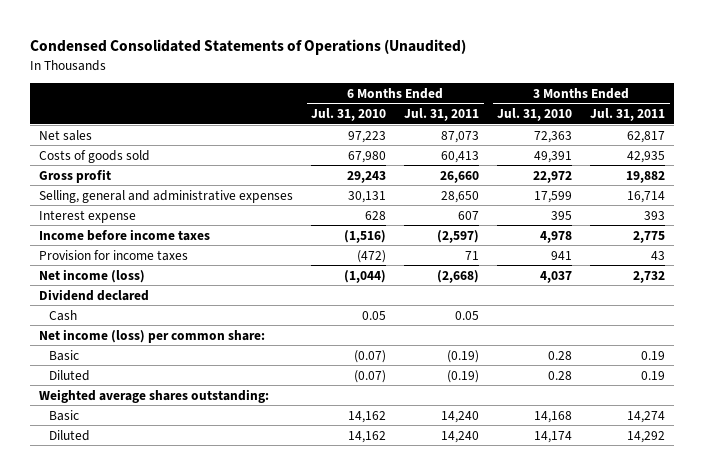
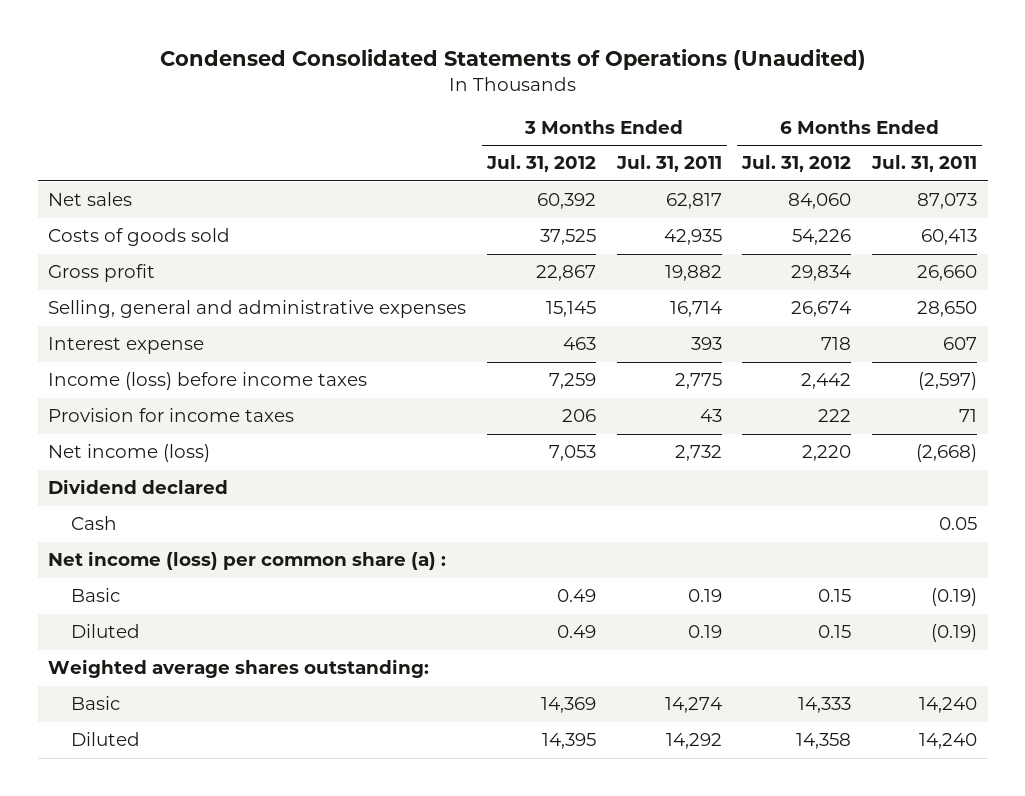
[311,108,387,122] Jul. 31, 2010 -> none
[497,108,573,122] Jul. 31, 2010 -> none
none -> [485,155,596,173] Jul. 31, 2012
none -> [741,155,852,173] Jul. 31, 2012
[39,228,211,241] Income before income taxes -> [48,372,368,391] Income (loss) before income taxes
[39,328,266,343] Net income (loss) per common share: -> [48,551,447,571] Net income (loss) per common share (a) :

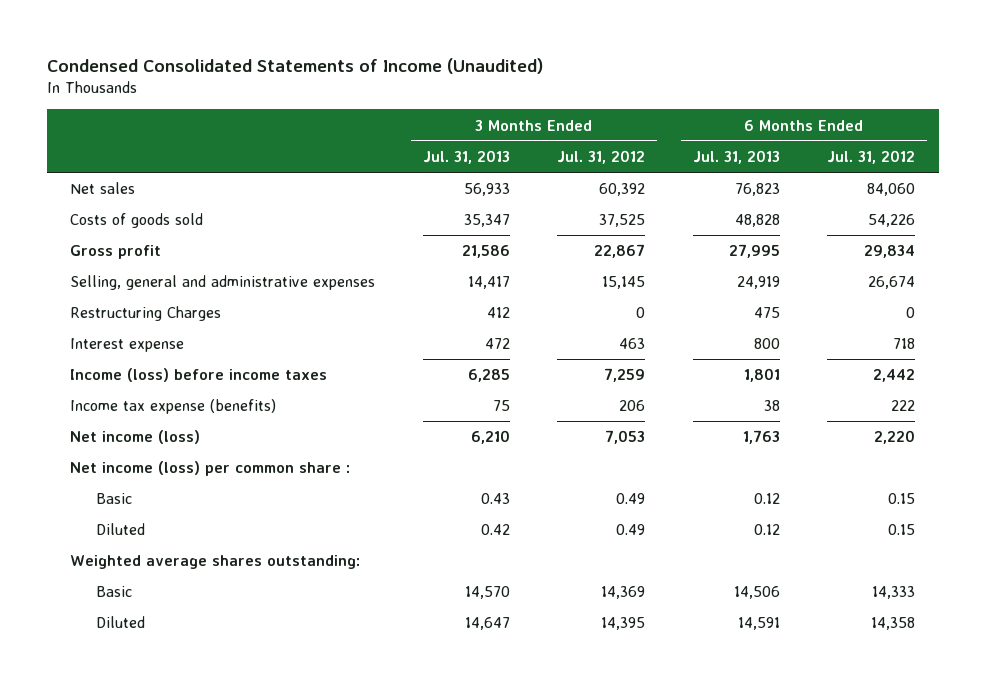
[159,49,866,71] Condensed Consolidated Statements of Operations (Unaudited) -> [46,57,543,74] Condensed Consolidated Statements of Income (Unaudited)
[615,155,722,173] Jul. 31, 2011 -> none
[871,155,978,173] Jul. 31, 2011 -> none
none -> [422,149,510,164] Jul. 31, 2013
none -> [692,149,780,164] Jul. 31, 2013
none -> [70,306,222,322] Restructuring Charges
[48,408,295,423] Provision for income taxes -> [70,399,277,415] Income tax expense (benefits)
[48,479,229,495] Dividend declared -> none
[70,516,117,531] Cash -> none
[48,551,447,571] Net income (loss) per common share (a) : -> [70,461,351,477] Net income (loss) per common share :

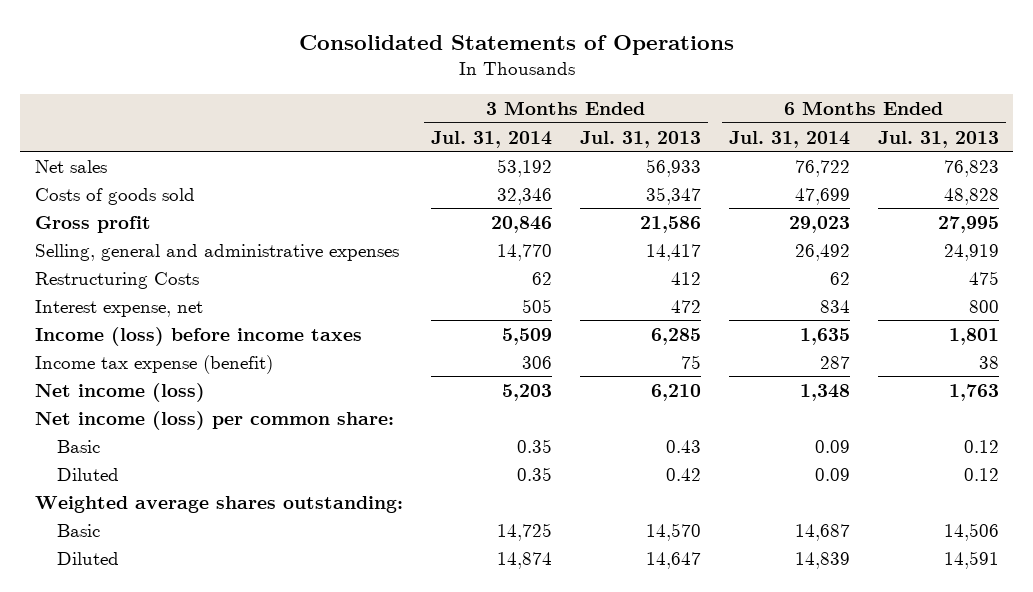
[46,57,543,74] Condensed Consolidated Statements of Income (Unaudited) -> [298,34,734,55] Consolidated Statements of Operations
[557,149,646,164] Jul. 31, 2012 -> none
[827,149,916,164] Jul. 31, 2012 -> none
none -> [430,130,552,148] Jul. 31, 2014
none -> [728,130,850,148] Jul. 31, 2014
[70,306,222,322] Restructuring Charges -> [34,271,199,289] Restructuring Costs
[70,338,185,353] Interest expense -> [34,299,203,317] Interest expense, net
[70,399,277,415] Income tax expense (benefits) -> [34,354,273,374] Income tax expense (benefit)
[70,461,351,477] Net income (loss) per common share : -> [34,410,394,430] Net income (loss) per common share:

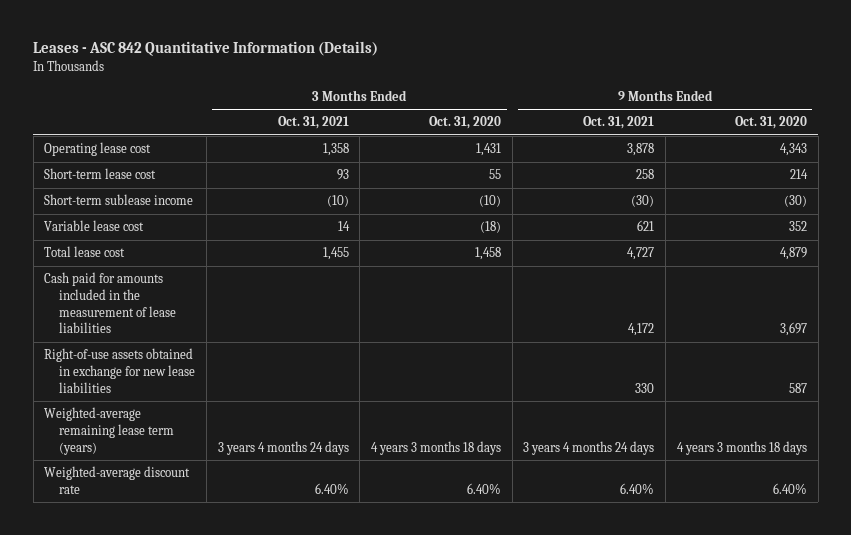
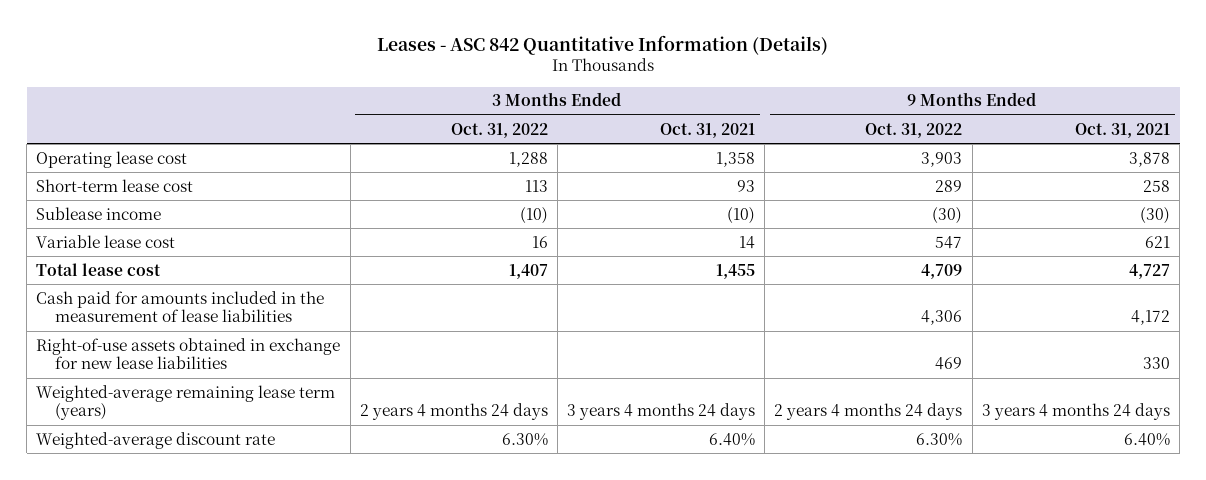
[429,116,502,130] Oct. 31, 2020 -> none
[734,116,807,130] Oct. 31, 2020 -> none
none -> [450,122,548,138] Oct. 31, 2022
none -> [865,122,963,138] Oct. 31, 2022
[44,194,194,206] Short-term sublease income -> [36,206,162,220] Sublease income

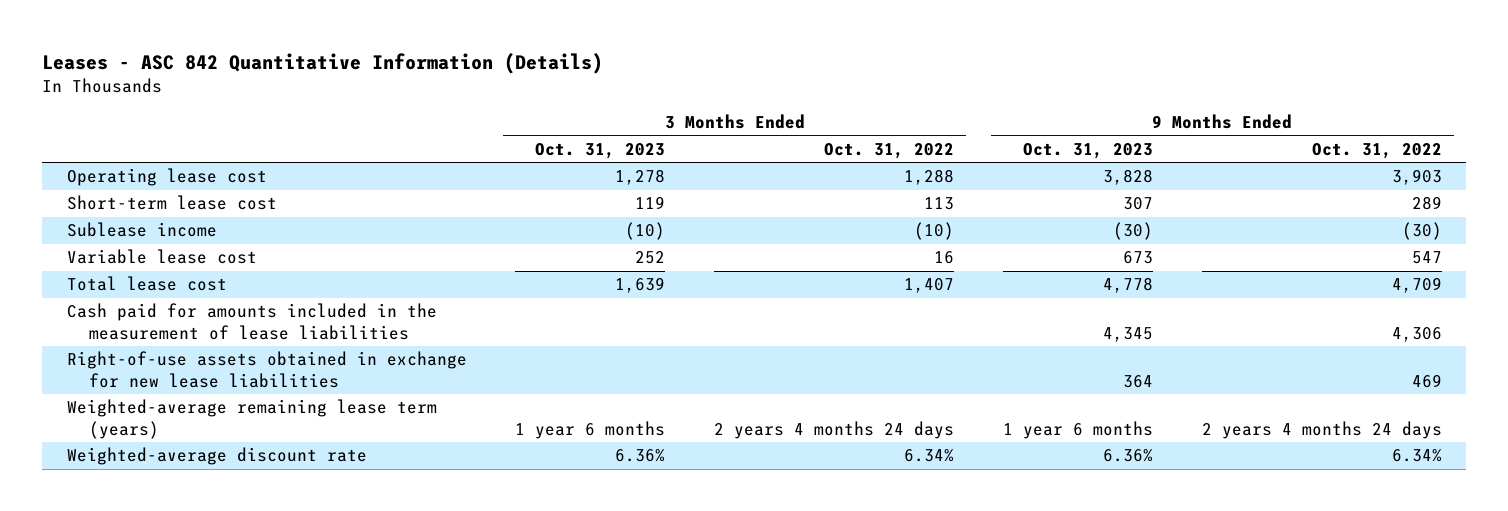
[660,122,756,138] Oct. 31, 2021 -> none
[1074,122,1170,138] Oct. 31, 2021 -> none
none -> [535,142,666,159] Oct. 31, 2023
none -> [1023,142,1154,159] Oct. 31, 2023
[501,432,548,446] 6.30% -> [904,449,955,463] 6.34%
[916,432,963,446] 6.30% -> [1391,449,1442,463] 6.34%

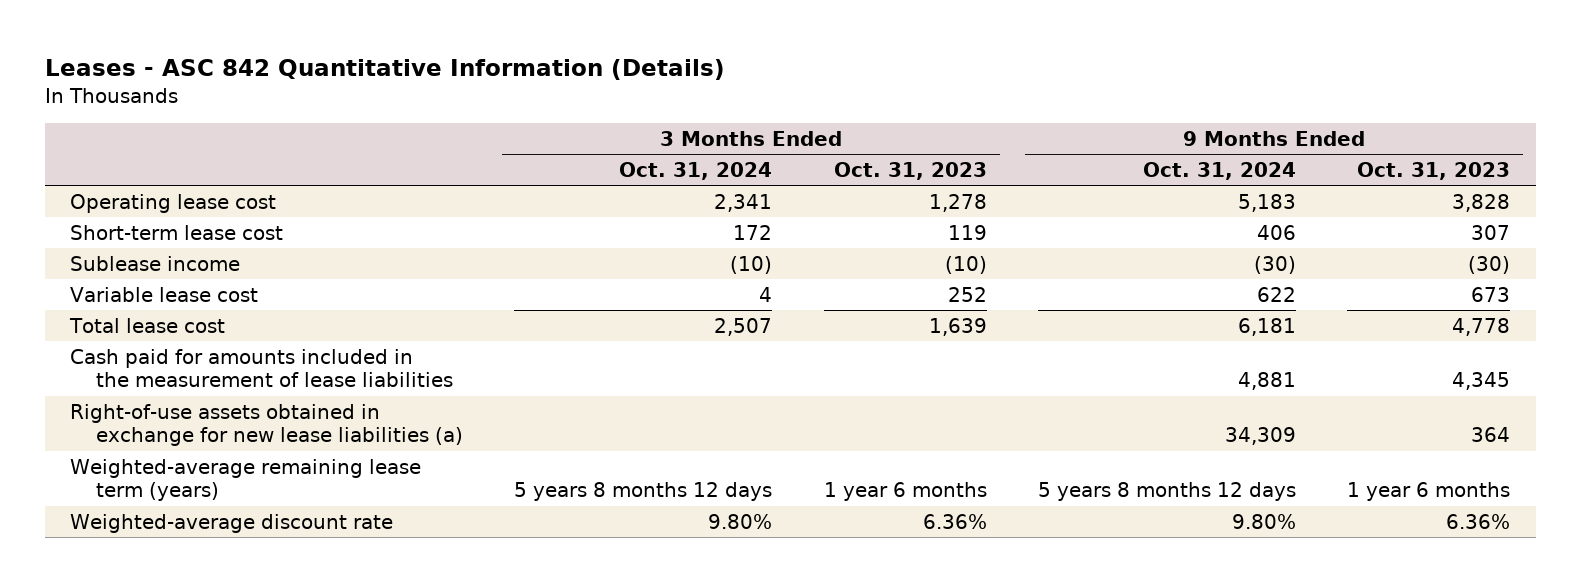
[824,142,955,159] Oct. 31, 2022 -> none
[1311,142,1442,159] Oct. 31, 2022 -> none
none -> [619,162,773,181] Oct. 31, 2024
none -> [1143,162,1297,181] Oct. 31, 2024
[66,351,467,388] Right-of-use assets obtained in exchange for new lease liabilities -> [70,403,464,447] Right-of-use assets obtained in exchange for new lease liabilities (a)

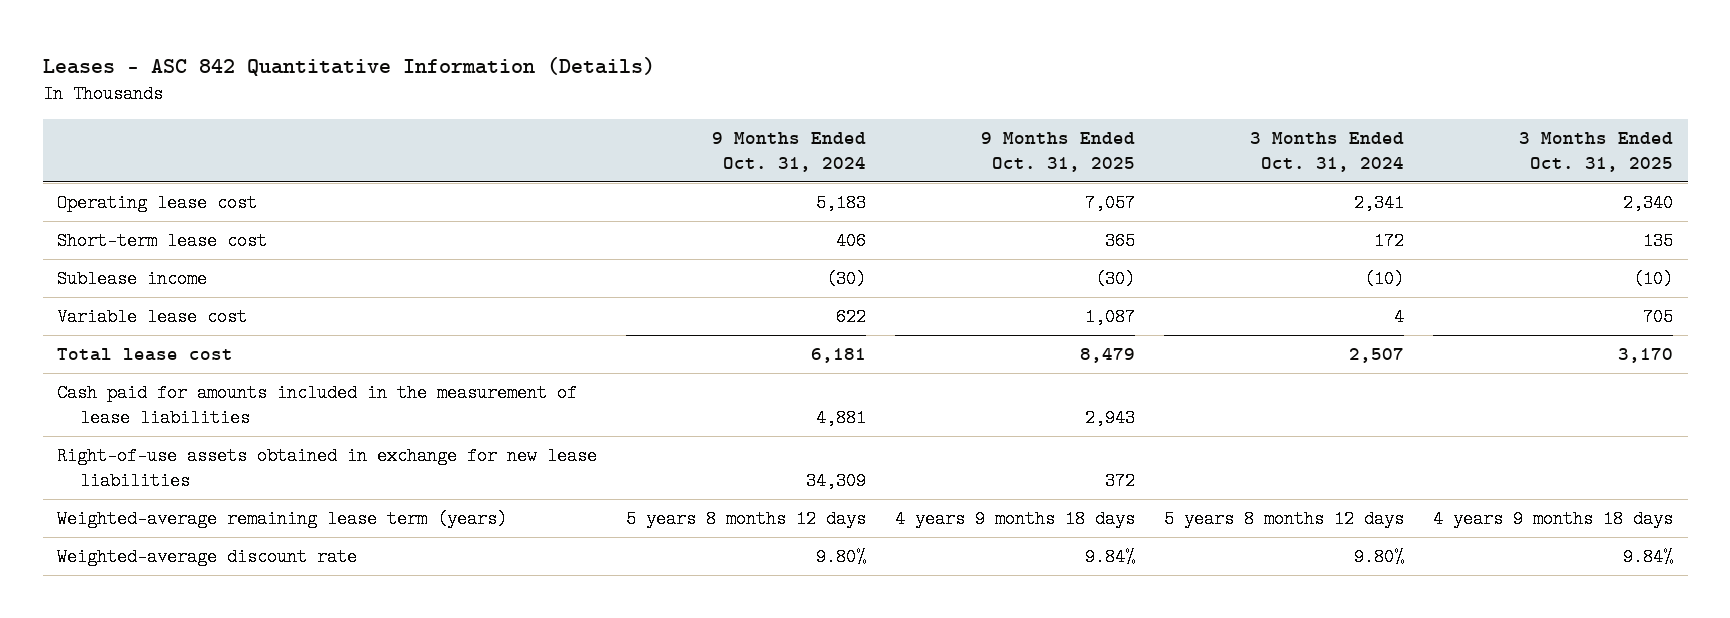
[833,162,987,181] Oct. 31, 2023 -> none
[1357,162,1511,181] Oct. 31, 2023 -> none
none -> [981,131,1136,172] 9 Months Ended Oct. 31, 2025
none -> [1519,131,1674,172] 3 Months Ended Oct. 31, 2025
[70,403,464,447] Right-of-use assets obtained in exchange for new lease liabilities (a) -> [57,446,598,491] Right-of-use assets obtained in exchange for new lease liabilities

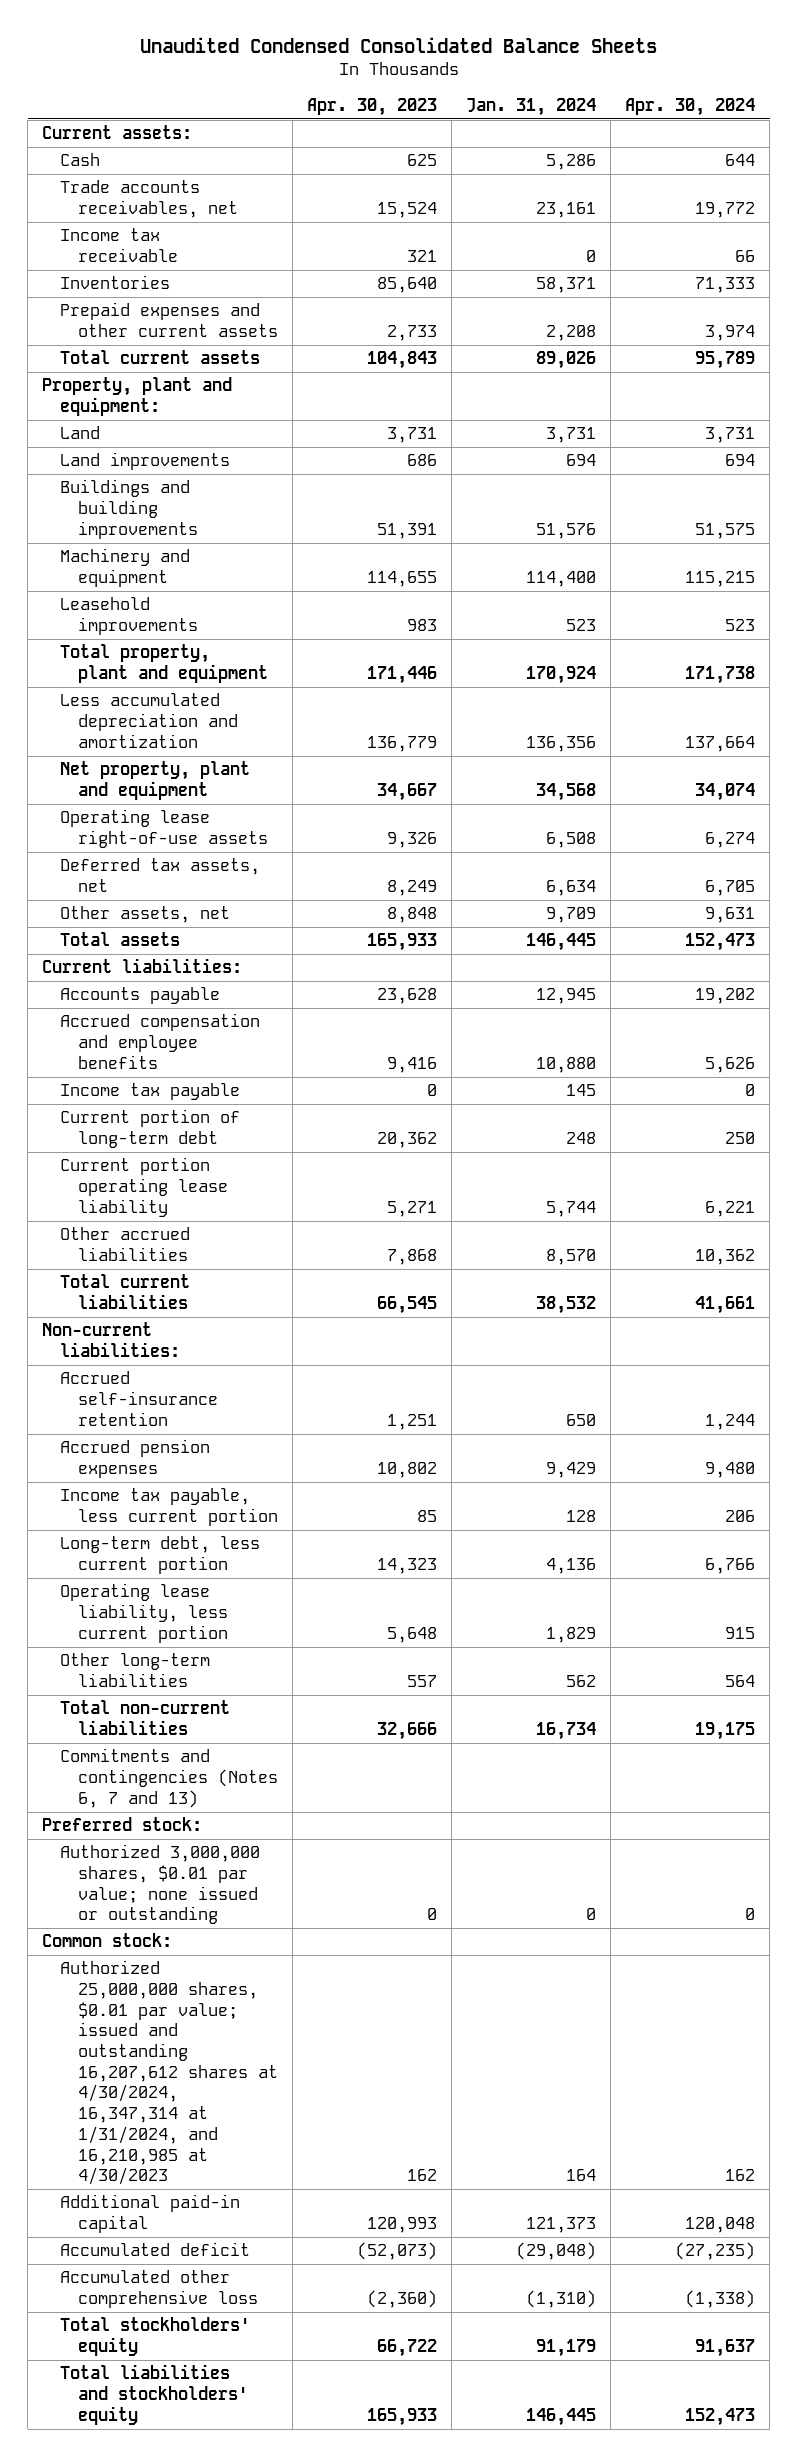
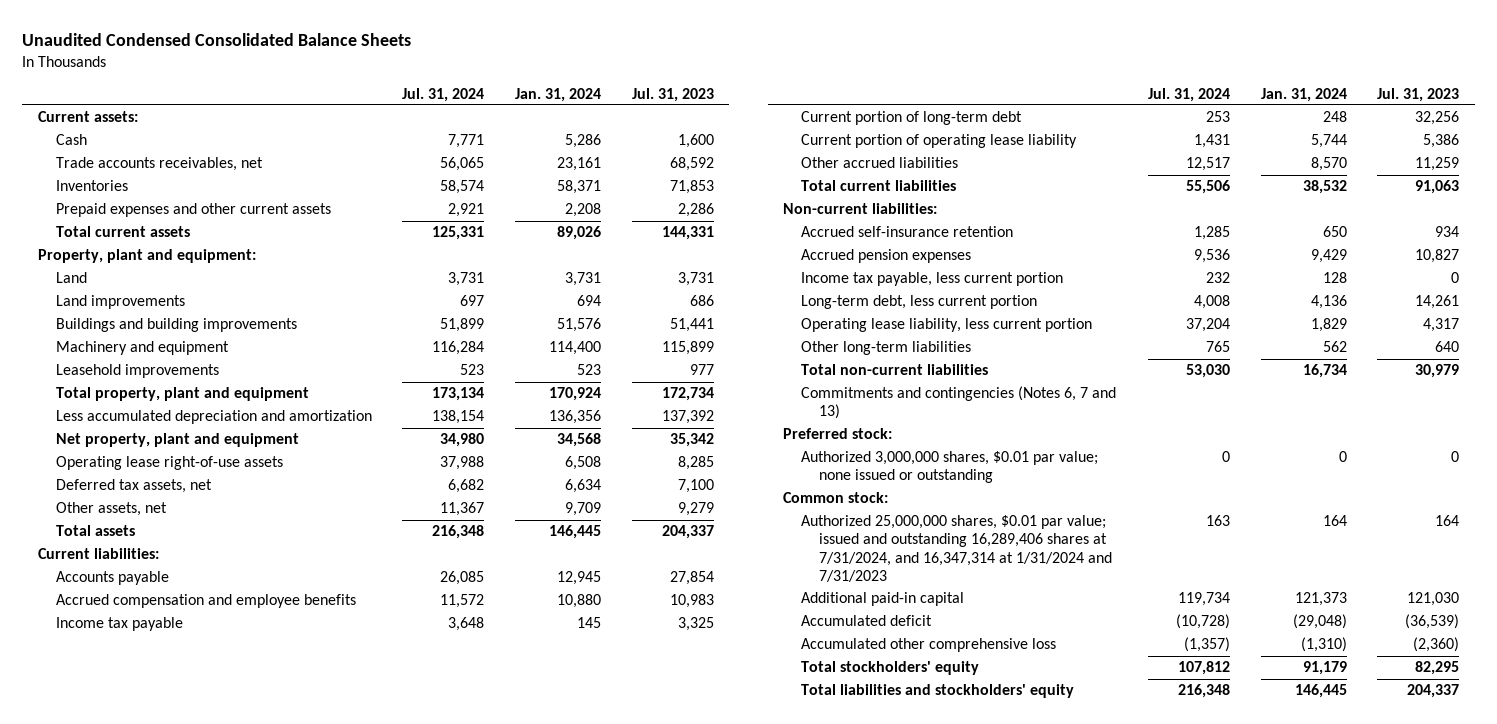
[307,98,438,117] Apr. 30, 2023 -> none
[625,98,756,117] Apr. 30, 2024 -> none
none -> [402,87,485,102] Jul. 31, 2024
none -> [631,87,714,102] Jul. 31, 2023
[60,228,178,262] Income tax receivable -> none
[60,1157,228,1217] Current portion operating lease liability -> [801,134,1078,149] Current portion of operating lease liability
[60,1960,278,2186] Authorized 25,000,000 shares, $0.01 par value; issued and outstanding 16,207,612 shares at 4/30/2024, 16,347,314 at 1/31/2024, and 16,210,985 at 4/30/2023 -> [801,515,1113,582] Authorized 25,000,000 shares, $0.01 par value; issued and outstanding 16,289,406 shares at 7/31/2024, and 16,347,314 at 1/31/2024 and 7/31/2023

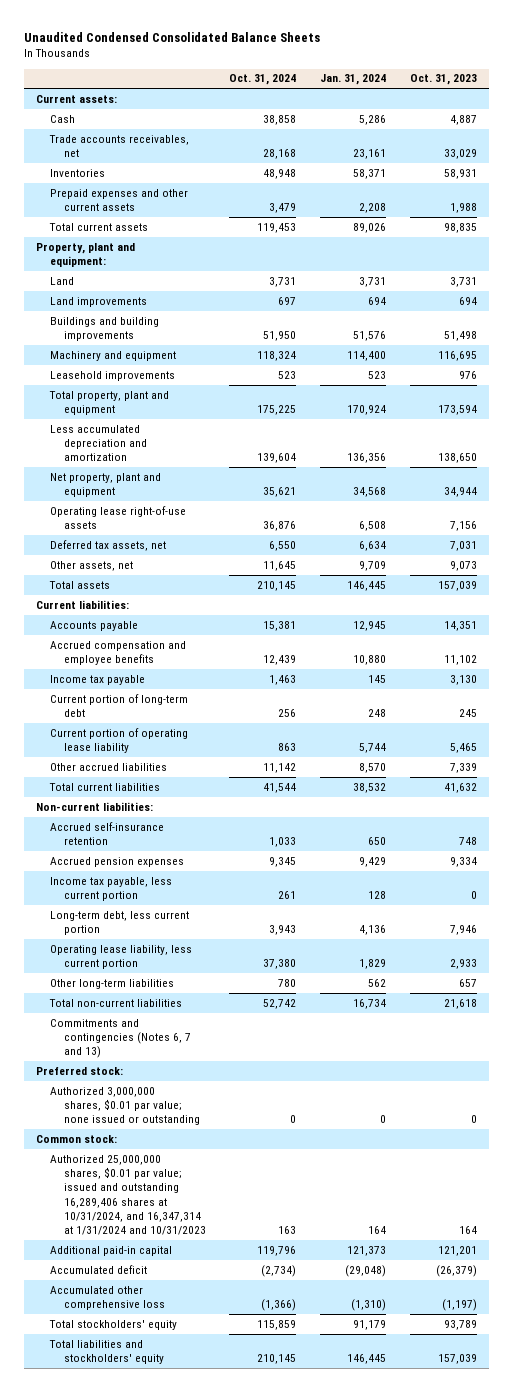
[402,87,485,102] Jul. 31, 2024 -> none
[631,87,714,102] Jul. 31, 2023 -> none
none -> [229,74,297,86] Oct. 31, 2024
none -> [409,74,477,86] Oct. 31, 2023
[801,515,1113,582] Authorized 25,000,000 shares, $0.01 par value; issued and outstanding 16,289,406 shares at 7/31/2024, and 16,347,314 at 1/31/2024 and 7/31/2023 -> [49,1154,206,1236] Authorized 25,000,000 shares, $0.01 par value; issued and outstanding 16,289,406 shares at 10/31/2024, and 16,347,314 at 1/31/2024 and 10/31/2023

